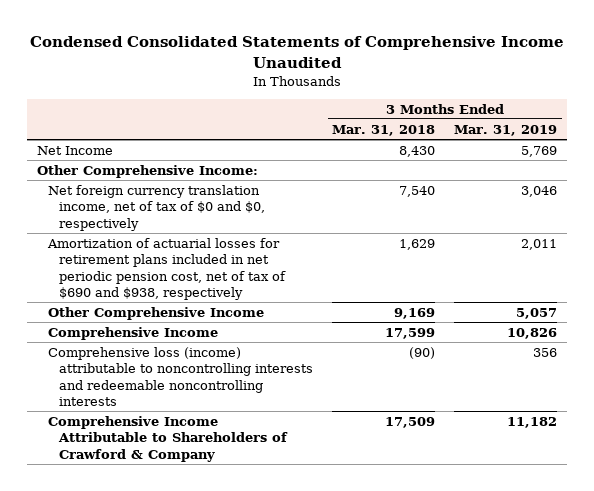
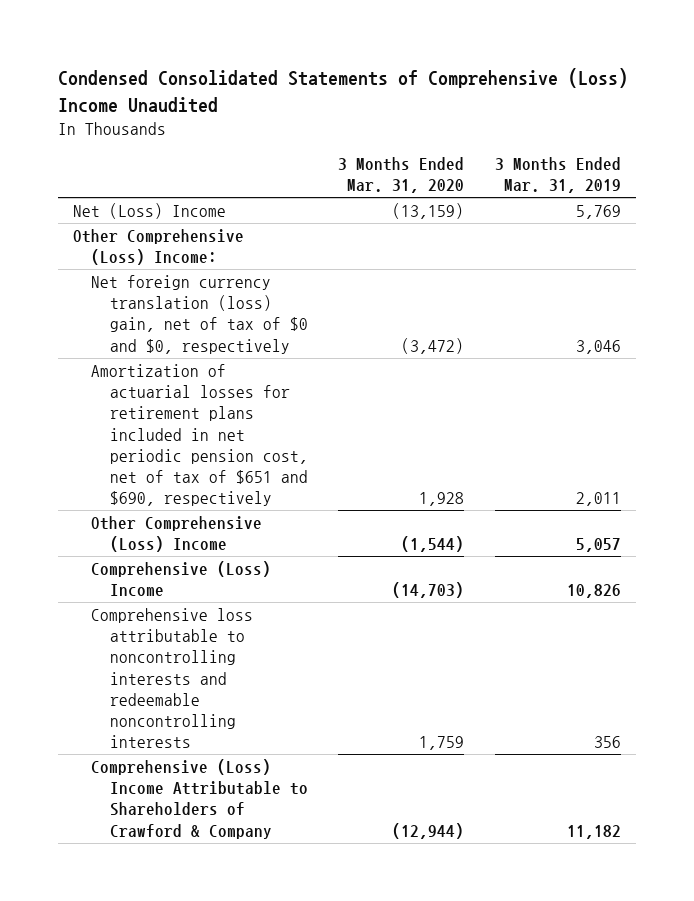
[29,36,564,68] Condensed Consolidated Statements of Comprehensive Income Unaudited -> [57,68,628,113] Condensed Consolidated Statements of Comprehensive (Loss) Income Unaudited
[332,124,436,136] Mar. 31, 2018 -> none
none -> [338,156,465,193] 3 Months Ended Mar. 31, 2020
[36,145,113,155] Net Income -> [72,203,226,220] Net (Loss) Income
[36,164,258,178] Other Comprehensive Income: -> [72,229,244,266] Other Comprehensive (Loss) Income:
[47,184,266,231] Net foreign currency translation income, net of tax of $0 and $0, respectively -> [91,275,308,354] Net foreign currency translation (loss) gain, net of tax of $0 and $0, respectively
[46,237,287,301] Amortization of actuarial losses for retirement plans included in net periodic pension cost, net of tax of $690 and $938, respectively -> [91,364,308,507] Amortization of actuarial losses for retirement plans included in net periodic pension cost, net of tax of $651 and $690, respectively
[47,306,264,320] Other Comprehensive Income -> [91,516,263,553] Other Comprehensive (Loss) Income
[47,326,218,340] Comprehensive Income -> [91,561,272,598] Comprehensive (Loss) Income
[47,346,314,407] Comprehensive loss (income) attributable to noncontrolling interests and redeemable noncontrolling interests -> [91,608,254,749] Comprehensive loss attributable to noncontrolling interests and redeemable noncontrolling interests
[47,415,289,462] Comprehensive Income Attributable to Shareholders of Crawford & Company -> [91,759,308,839] Comprehensive (Loss) Income Attributable to Shareholders of Crawford & Company

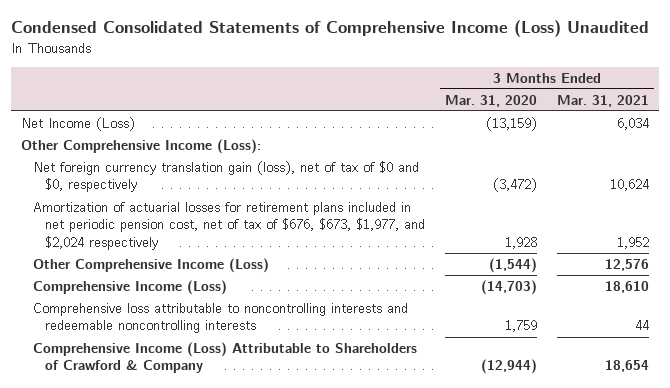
[57,68,628,113] Condensed Consolidated Statements of Comprehensive (Loss) Income Unaudited -> [11,20,650,38] Condensed Consolidated Statements of Comprehensive Income (Loss) Unaudited
[494,156,621,193] 3 Months Ended Mar. 31, 2019 -> none
none -> [556,94,649,107] Mar. 31, 2021
[72,203,226,220] Net (Loss) Income -> [21,116,136,131] Net Income (Loss)
[72,229,244,266] Other Comprehensive (Loss) Income: -> [21,138,262,154] Other Comprehensive Income (Loss):
[91,275,308,354] Net foreign currency translation (loss) gain, net of tax of $0 and $0, respectively -> [33,160,420,193] Net foreign currency translation gain (loss), net of tax of $0 and $0, respectively
[91,364,308,507] Amortization of actuarial losses for retirement plans included in net periodic pension cost, net of tax of $651 and $690, respectively -> [33,201,425,251] Amortization of actuarial losses for retirement plans included in net periodic pension cost, net of tax of $676, $673, $1,977, and $2,024 respectively
[91,516,263,553] Other Comprehensive (Loss) Income -> [33,257,270,273] Other Comprehensive Income (Loss)
[91,561,272,598] Comprehensive (Loss) Income -> [33,279,228,295] Comprehensive Income (Loss)
[91,759,308,839] Comprehensive (Loss) Income Attributable to Shareholders of Crawford & Company -> [33,341,418,374] Comprehensive Income (Loss) Attributable to Shareholders of Crawford & Company

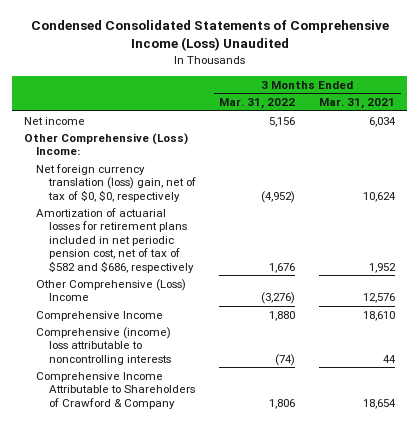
[444,94,537,107] Mar. 31, 2020 -> none
none -> [219,98,296,110] Mar. 31, 2022
[21,116,136,131] Net Income (Loss) -> [23,116,85,125] Net income
[21,138,262,154] Other Comprehensive Income (Loss): -> [23,132,188,156] Other Comprehensive (Loss) Income:
[33,160,420,193] Net foreign currency translation gain (loss), net of tax of $0 and $0, respectively -> [36,163,196,202] Net foreign currency translation (loss) gain, net of tax of $0, $0, respectively
[33,201,425,251] Amortization of actuarial losses for retirement plans included in net periodic pension cost, net of tax of $676, $673, $1,977, and $2,024 respectively -> [36,207,194,273] Amortization of actuarial losses for retirement plans included in net periodic pension cost, net of tax of $582 and $686, respectively
[33,257,270,273] Other Comprehensive Income (Loss) -> [36,278,187,302] Other Comprehensive (Loss) Income
[33,279,228,295] Comprehensive Income (Loss) -> [36,310,164,321] Comprehensive Income
[33,302,409,334] Comprehensive loss attributable to noncontrolling interests and redeemable noncontrolling interests -> [36,326,172,365] Comprehensive (income) loss attributable to noncontrolling interests
[33,341,418,374] Comprehensive Income (Loss) Attributable to Shareholders of Crawford & Company -> [36,371,195,409] Comprehensive Income Attributable to Shareholders of Crawford & Company

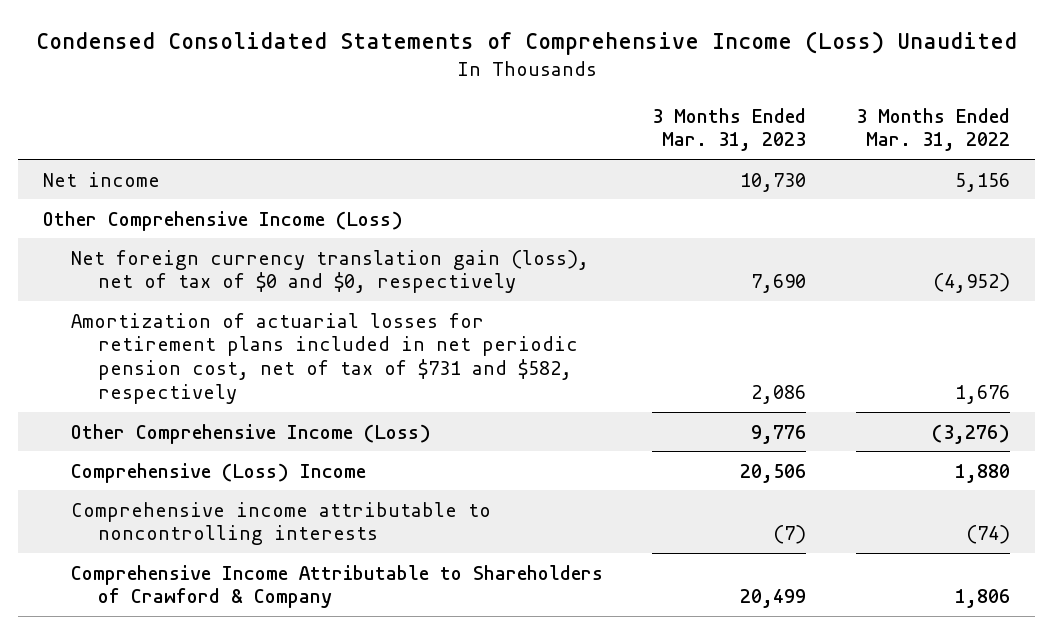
[319,98,396,110] Mar. 31, 2021 -> none
none -> [652,107,807,152] 3 Months Ended Mar. 31, 2023
[23,132,188,156] Other Comprehensive (Loss) Income: -> [43,210,404,231] Other Comprehensive Income (Loss)
[36,163,196,202] Net foreign currency translation (loss) gain, net of tax of $0, $0, respectively -> [70,249,589,294] Net foreign currency translation gain (loss), net of tax of $0 and $0, respectively
[36,207,194,273] Amortization of actuarial losses for retirement plans included in net periodic pension cost, net of tax of $582 and $686, respectively -> [70,312,579,405] Amortization of actuarial losses for retirement plans included in net periodic pension cost, net of tax of $731 and $582, respectively
[36,278,187,302] Other Comprehensive (Loss) Income -> [70,423,431,444] Other Comprehensive Income (Loss)
[36,310,164,321] Comprehensive Income -> [70,462,366,483] Comprehensive (Loss) Income
[36,326,172,365] Comprehensive (income) loss attributable to noncontrolling interests -> [70,501,491,546] Comprehensive income attributable to noncontrolling interests

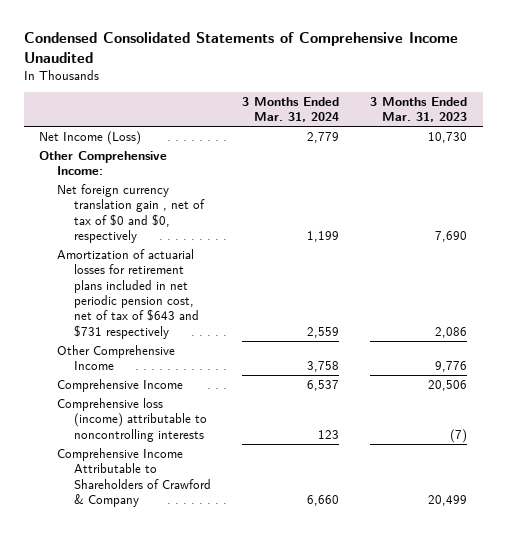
[35,31,1017,56] Condensed Consolidated Statements of Comprehensive Income (Loss) Unaudited -> [23,32,458,63] Condensed Consolidated Statements of Comprehensive Income Unaudited
[855,107,1010,152] 3 Months Ended Mar. 31, 2022 -> none
none -> [242,96,340,123] 3 Months Ended Mar. 31, 2024
[43,171,161,187] Net income -> [38,130,141,145] Net Income (Loss)
[43,210,404,231] Other Comprehensive Income (Loss) -> [38,150,167,176] Other Comprehensive Income:
[70,249,589,294] Net foreign currency translation gain (loss), net of tax of $0 and $0, respectively -> [56,183,206,243] Net foreign currency translation gain , net of tax of $0 and $0, respectively
[70,312,579,405] Amortization of actuarial losses for retirement plans included in net periodic pension cost, net of tax of $731 and $582, respectively -> [56,248,200,339] Amortization of actuarial losses for retirement plans included in net periodic pension cost, net of tax of $643 and $731 respectively
[70,423,431,444] Other Comprehensive Income (Loss) -> [56,344,175,371] Other Comprehensive Income
[70,462,366,483] Comprehensive (Loss) Income -> [56,378,183,392] Comprehensive Income
[70,501,491,546] Comprehensive income attributable to noncontrolling interests -> [56,397,208,442] Comprehensive loss (income) attributable to noncontrolling interests

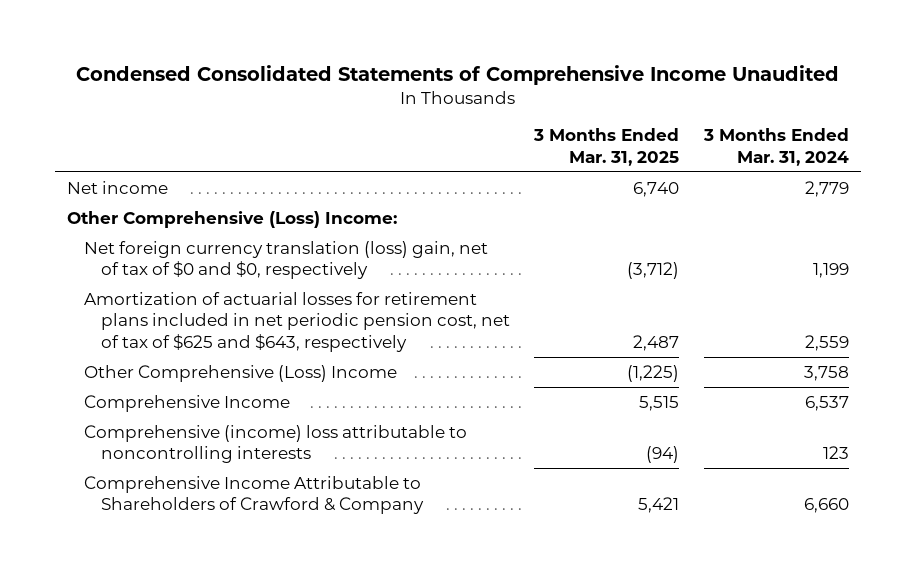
[370,96,468,123] 3 Months Ended Mar. 31, 2023 -> none
none -> [533,128,680,166] 3 Months Ended Mar. 31, 2025
[38,130,141,145] Net Income (Loss) -> [66,180,168,194] Net income
[38,150,167,176] Other Comprehensive Income: -> [66,210,397,228] Other Comprehensive (Loss) Income:
[56,183,206,243] Net foreign currency translation gain , net of tax of $0 and $0, respectively -> [84,240,489,280] Net foreign currency translation (loss) gain, net of tax of $0 and $0, respectively
[56,248,200,339] Amortization of actuarial losses for retirement plans included in net periodic pension cost, net of tax of $643 and $731 respectively -> [84,291,511,352] Amortization of actuarial losses for retirement plans included in net periodic pension cost, net of tax of $625 and $643, respectively
[56,344,175,371] Other Comprehensive Income -> [84,364,398,382] Other Comprehensive (Loss) Income
[56,397,208,442] Comprehensive loss (income) attributable to noncontrolling interests -> [84,424,468,464] Comprehensive (income) loss attributable to noncontrolling interests

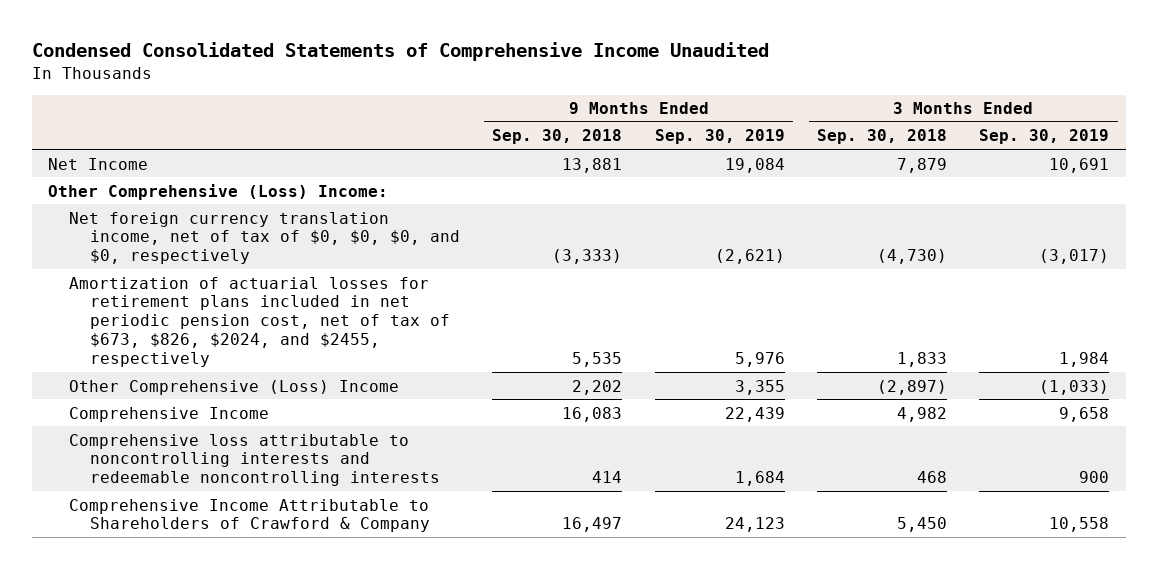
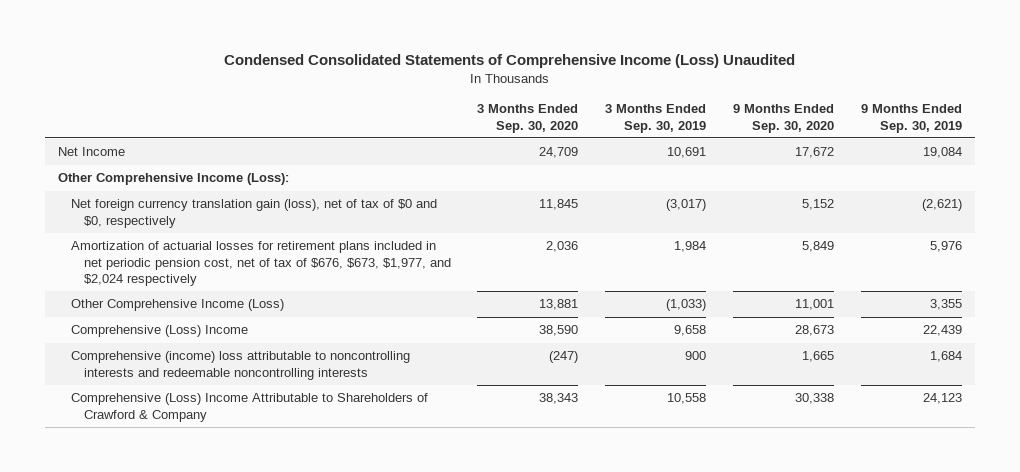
[31,41,769,61] Condensed Consolidated Statements of Comprehensive Income Unaudited -> [223,54,795,69] Condensed Consolidated Statements of Comprehensive Income (Loss) Unaudited
[492,129,623,145] Sep. 30, 2018 -> none
[817,129,948,145] Sep. 30, 2018 -> none
none -> [477,104,579,133] 3 Months Ended Sep. 30, 2020
none -> [732,104,834,133] 9 Months Ended Sep. 30, 2020
[48,183,389,200] Other Comprehensive (Loss) Income: -> [58,173,290,186] Other Comprehensive Income (Loss):
[69,211,460,265] Net foreign currency translation income, net of tax of $0, $0, $0, and $0, respectively -> [70,199,437,228] Net foreign currency translation gain (loss), net of tax of $0 and $0, respectively
[69,276,450,368] Amortization of actuarial losses for retirement plans included in net periodic pension cost, net of tax of $673, $826, $2024, and $2455, respectively -> [70,241,451,286] Amortization of actuarial losses for retirement plans included in net periodic pension cost, net of tax of $676, $673, $1,977, and $2,024 respectively
[69,379,400,395] Other Comprehensive (Loss) Income -> [70,299,284,312] Other Comprehensive Income (Loss)
[69,406,270,422] Comprehensive Income -> [70,325,248,338] Comprehensive (Loss) Income
[69,433,440,487] Comprehensive loss attributable to noncontrolling interests and redeemable noncontrolling interests -> [70,351,410,380] Comprehensive (income) loss attributable to noncontrolling interests and redeemable noncontrolling interests
[69,498,430,533] Comprehensive Income Attributable to Shareholders of Crawford & Company -> [70,393,428,422] Comprehensive (Loss) Income Attributable to Shareholders of Crawford & Company

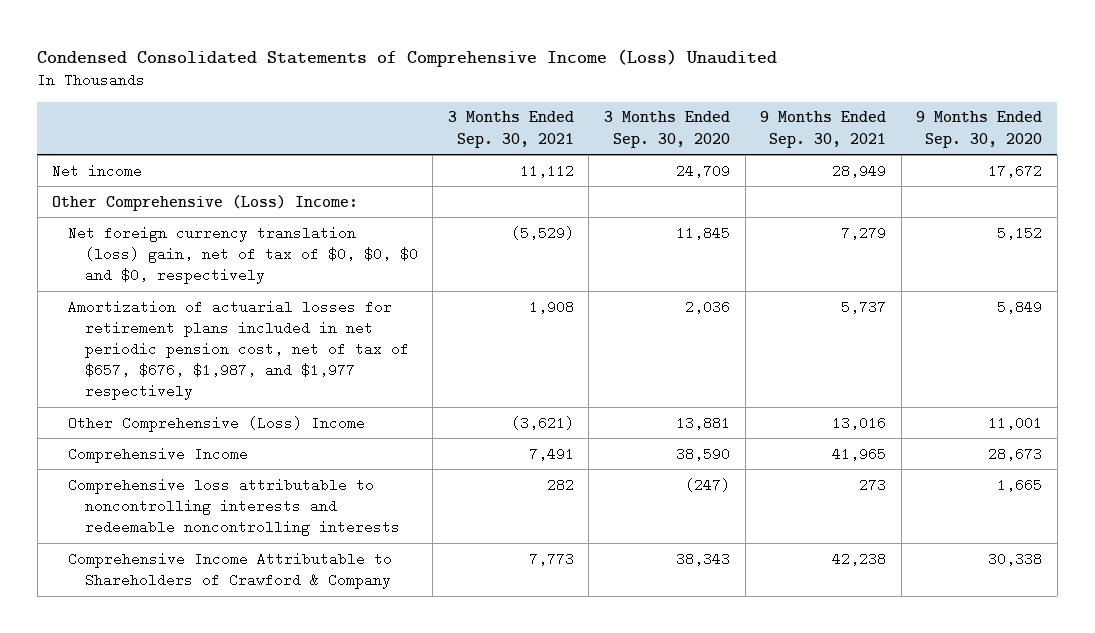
[605,104,707,133] 3 Months Ended Sep. 30, 2019 -> none
[860,104,962,133] 9 Months Ended Sep. 30, 2019 -> none
none -> [447,111,574,148] 3 Months Ended Sep. 30, 2021
none -> [760,111,887,148] 9 Months Ended Sep. 30, 2021
[58,147,126,157] Net Income -> [52,163,143,178] Net income
[58,173,290,186] Other Comprehensive Income (Loss): -> [52,194,359,211] Other Comprehensive (Loss) Income:
[70,199,437,228] Net foreign currency translation gain (loss), net of tax of $0 and $0, respectively -> [68,225,418,285] Net foreign currency translation (loss) gain, net of tax of $0, $0, $0 and $0, respectively
[70,241,451,286] Amortization of actuarial losses for retirement plans included in net periodic pension cost, net of tax of $676, $673, $1,977, and $2,024 respectively -> [68,299,409,401] Amortization of actuarial losses for retirement plans included in net periodic pension cost, net of tax of $657, $676, $1,987, and $1,977 respectively
[70,299,284,312] Other Comprehensive Income (Loss) -> [68,415,366,432] Other Comprehensive (Loss) Income
[70,325,248,338] Comprehensive (Loss) Income -> [68,446,249,463] Comprehensive Income
[70,351,410,380] Comprehensive (income) loss attributable to noncontrolling interests and redeemable noncontrolling interests -> [68,477,400,537] Comprehensive loss attributable to noncontrolling interests and redeemable noncontrolling interests
[70,393,428,422] Comprehensive (Loss) Income Attributable to Shareholders of Crawford & Company -> [68,551,393,589] Comprehensive Income Attributable to Shareholders of Crawford & Company

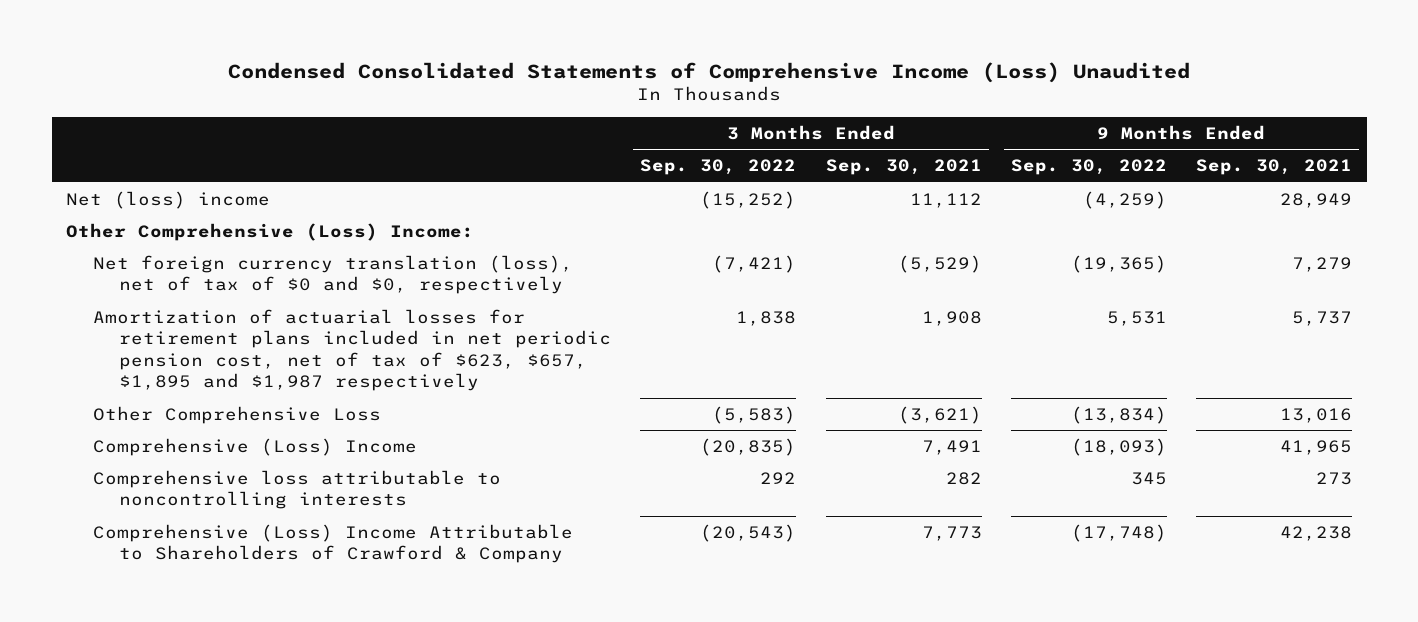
[603,111,730,148] 3 Months Ended Sep. 30, 2020 -> none
[916,111,1043,148] 9 Months Ended Sep. 30, 2020 -> none
none -> [640,159,797,176] Sep. 30, 2022
none -> [1010,159,1167,176] Sep. 30, 2022
[52,163,143,178] Net income -> [66,191,271,210] Net (loss) income
[68,225,418,285] Net foreign currency translation (loss) gain, net of tax of $0, $0, $0 and $0, respectively -> [92,255,573,295] Net foreign currency translation (loss), net of tax of $0 and $0, respectively
[68,299,409,401] Amortization of actuarial losses for retirement plans included in net periodic pension cost, net of tax of $657, $676, $1,987, and $1,977 respectively -> [92,309,612,392] Amortization of actuarial losses for retirement plans included in net periodic pension cost, net of tax of $623, $657, $1,895 and $1,987 respectively
[68,415,366,432] Other Comprehensive (Loss) Income -> [92,406,381,425] Other Comprehensive Loss
[68,446,249,463] Comprehensive Income -> [92,438,417,457] Comprehensive (Loss) Income
[68,477,400,537] Comprehensive loss attributable to noncontrolling interests and redeemable noncontrolling interests -> [92,470,501,510] Comprehensive loss attributable to noncontrolling interests
[68,551,393,589] Comprehensive Income Attributable to Shareholders of Crawford & Company -> [92,524,573,564] Comprehensive (Loss) Income Attributable to Shareholders of Crawford & Company

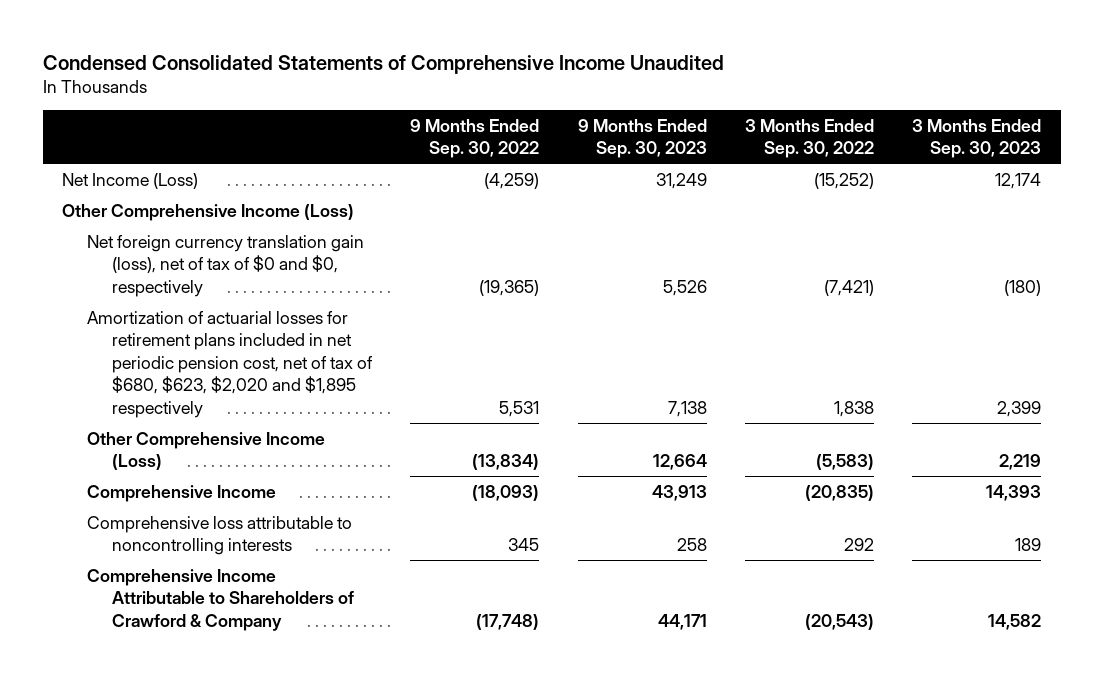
[228,61,1191,83] Condensed Consolidated Statements of Comprehensive Income (Loss) Unaudited -> [42,54,724,74] Condensed Consolidated Statements of Comprehensive Income Unaudited
[825,159,982,176] Sep. 30, 2021 -> none
[1196,159,1353,176] Sep. 30, 2021 -> none
none -> [577,118,707,159] 9 Months Ended Sep. 30, 2023
none -> [912,118,1042,159] 3 Months Ended Sep. 30, 2023
[66,191,271,210] Net (loss) income -> [61,172,198,189] Net Income (Loss)
[66,223,475,242] Other Comprehensive (Loss) Income: -> [61,203,354,221] Other Comprehensive Income (Loss)
[92,255,573,295] Net foreign currency translation (loss), net of tax of $0 and $0, respectively -> [87,234,365,297] Net foreign currency translation gain (loss), net of tax of $0 and $0, respectively
[92,309,612,392] Amortization of actuarial losses for retirement plans included in net periodic pension cost, net of tax of $623, $657, $1,895 and $1,987 respectively -> [87,310,374,418] Amortization of actuarial losses for retirement plans included in net periodic pension cost, net of tax of $680, $623, $2,020 and $1,895 respectively
[92,406,381,425] Other Comprehensive Loss -> [87,431,326,471] Other Comprehensive Income (Loss)
[92,438,417,457] Comprehensive (Loss) Income -> [87,484,277,502] Comprehensive Income
[92,524,573,564] Comprehensive (Loss) Income Attributable to Shareholders of Crawford & Company -> [87,568,355,631] Comprehensive Income Attributable to Shareholders of Crawford & Company

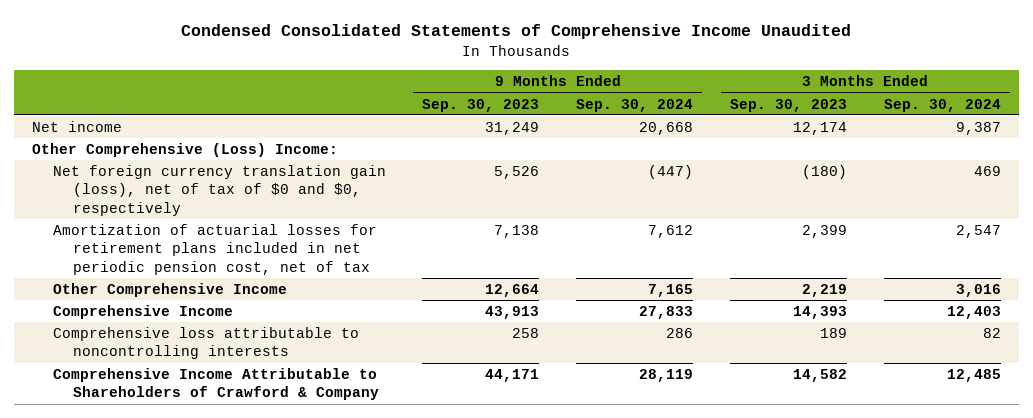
[410,118,540,159] 9 Months Ended Sep. 30, 2022 -> none
[745,118,875,159] 3 Months Ended Sep. 30, 2022 -> none
none -> [576,98,694,112] Sep. 30, 2024
none -> [883,98,1001,112] Sep. 30, 2024
[61,172,198,189] Net Income (Loss) -> [31,120,122,132] Net income
[61,203,354,221] Other Comprehensive Income (Loss) -> [31,142,338,157] Other Comprehensive (Loss) Income:
[87,310,374,418] Amortization of actuarial losses for retirement plans included in net periodic pension cost, net of tax of $680, $623, $2,020 and $1,895 respectively -> [52,223,377,275] Amortization of actuarial losses for retirement plans included in net periodic pension cost, net of tax
[87,431,326,471] Other Comprehensive Income (Loss) -> [52,282,287,297] Other Comprehensive Income

